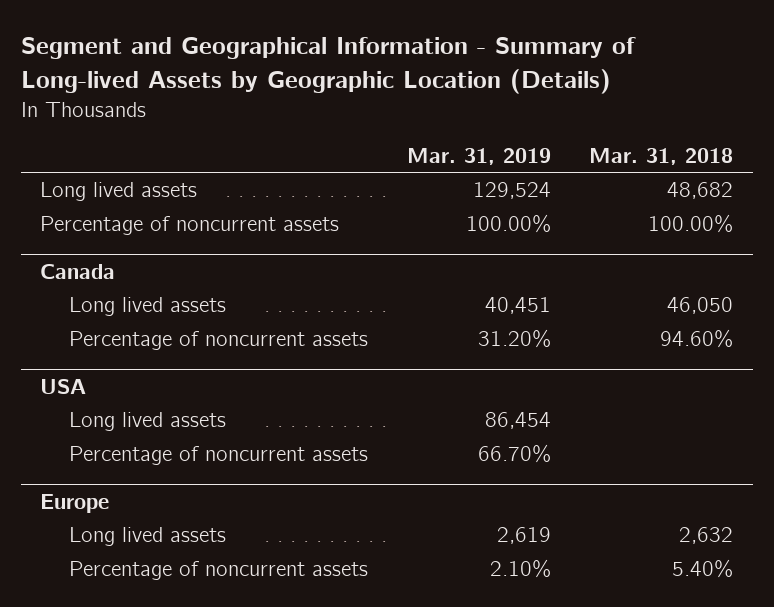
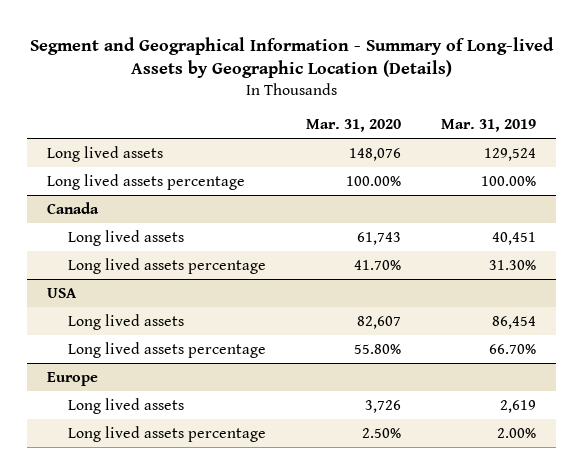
[589,147,734,165] Mar. 31, 2018 -> none
none -> [306,119,402,133] Mar. 31, 2020
[40,216,340,236] Percentage of noncurrent assets -> [46,173,245,190] Long lived assets percentage
[68,331,368,351] Percentage of noncurrent assets -> [68,257,267,274] Long lived assets percentage
[477,329,551,349] 31.20% -> [489,259,537,270] 31.30%
[68,446,368,466] Percentage of noncurrent assets -> [68,341,267,358] Long lived assets percentage
[68,561,368,581] Percentage of noncurrent assets -> [68,425,267,442] Long lived assets percentage
[489,559,551,579] 2.10% -> [497,427,537,438] 2.00%

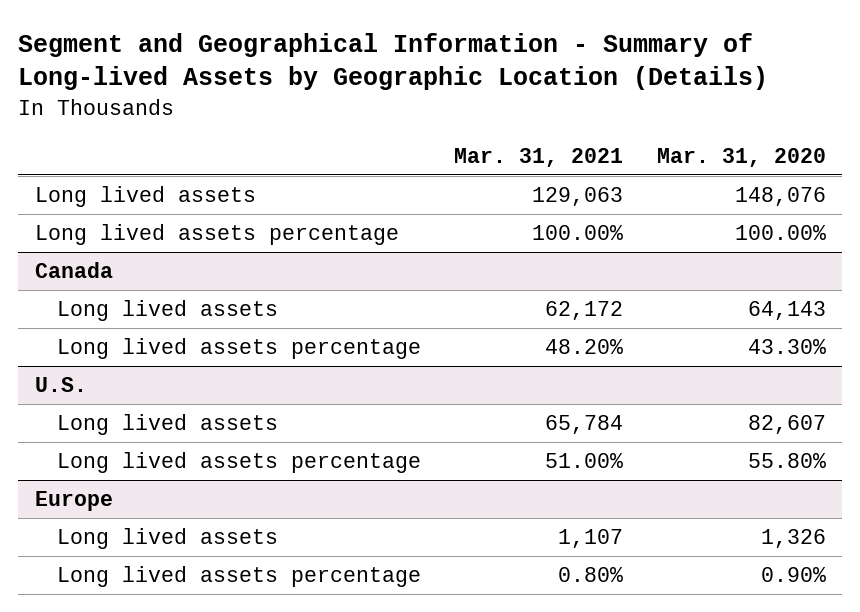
[441,119,537,133] Mar. 31, 2019 -> none
none -> [454,147,624,167] Mar. 31, 2021
[357,231,402,245] 61,743 -> [747,301,826,321] 64,143
[354,259,402,270] 41.70% -> [747,339,826,355] 43.30%
[46,287,77,298] USA -> [34,377,87,393] U.S.
[365,399,402,413] 3,726 -> [760,529,826,549] 1,326
[362,427,402,438] 2.50% -> [760,567,826,583] 0.90%

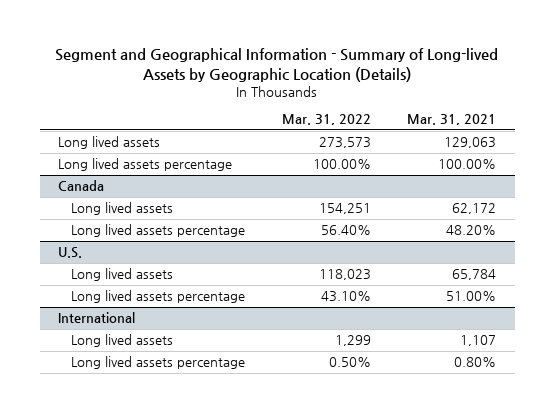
[656,147,826,167] Mar. 31, 2020 -> none
none -> [281,114,371,126] Mar. 31, 2022
[34,491,113,512] Europe -> [58,312,136,324] International

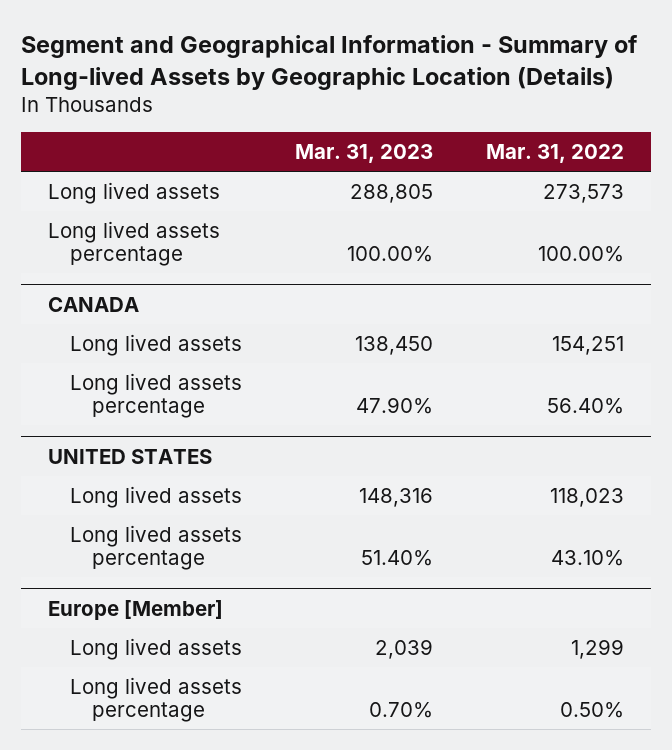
[407,114,497,126] Mar. 31, 2021 -> none
none -> [295,144,434,164] Mar. 31, 2023
[58,180,105,192] Canada -> [47,296,139,312] CANADA
[58,247,83,259] U.S. -> [47,448,212,464] UNITED STATES
[58,312,136,324] International -> [47,599,223,620] Europe [Member]

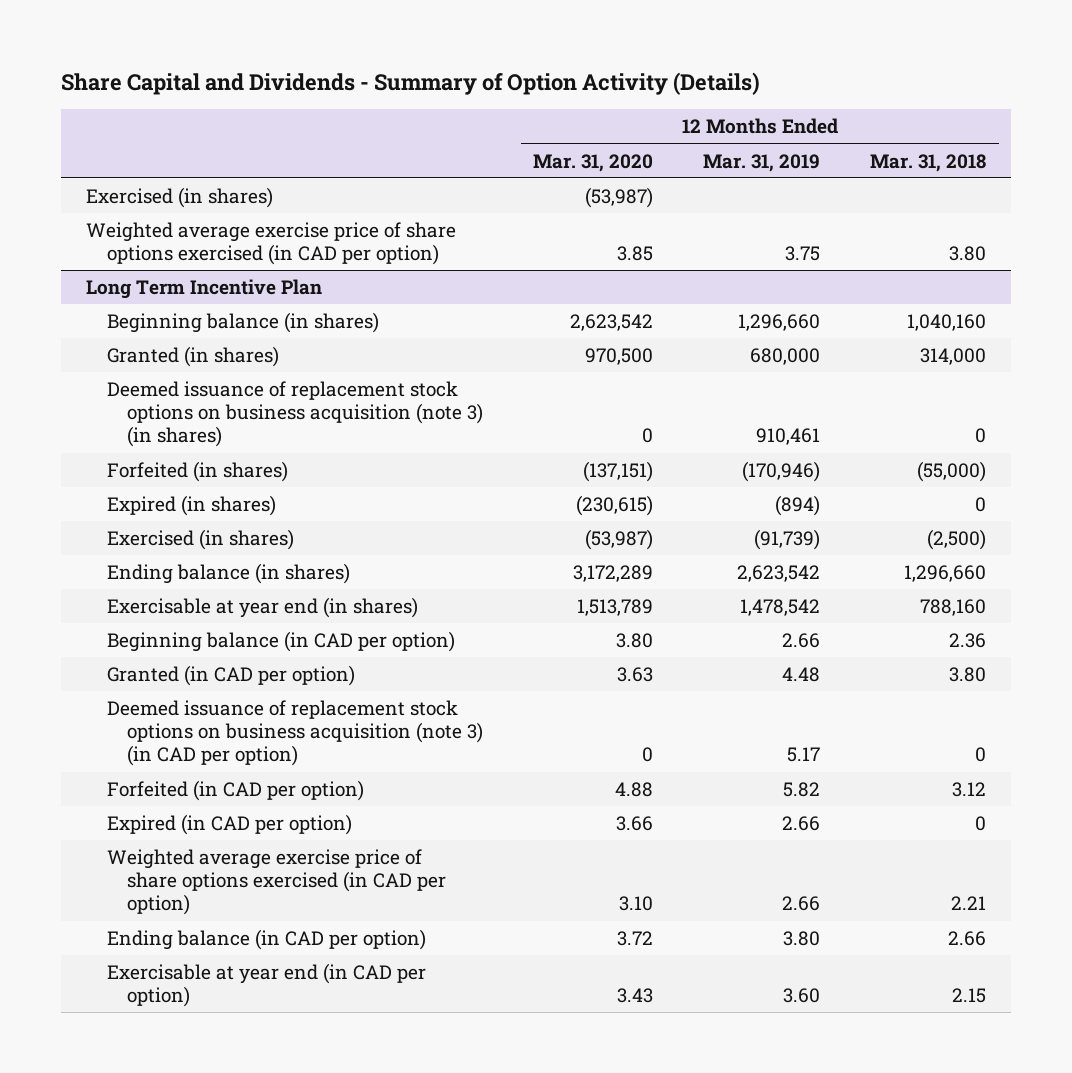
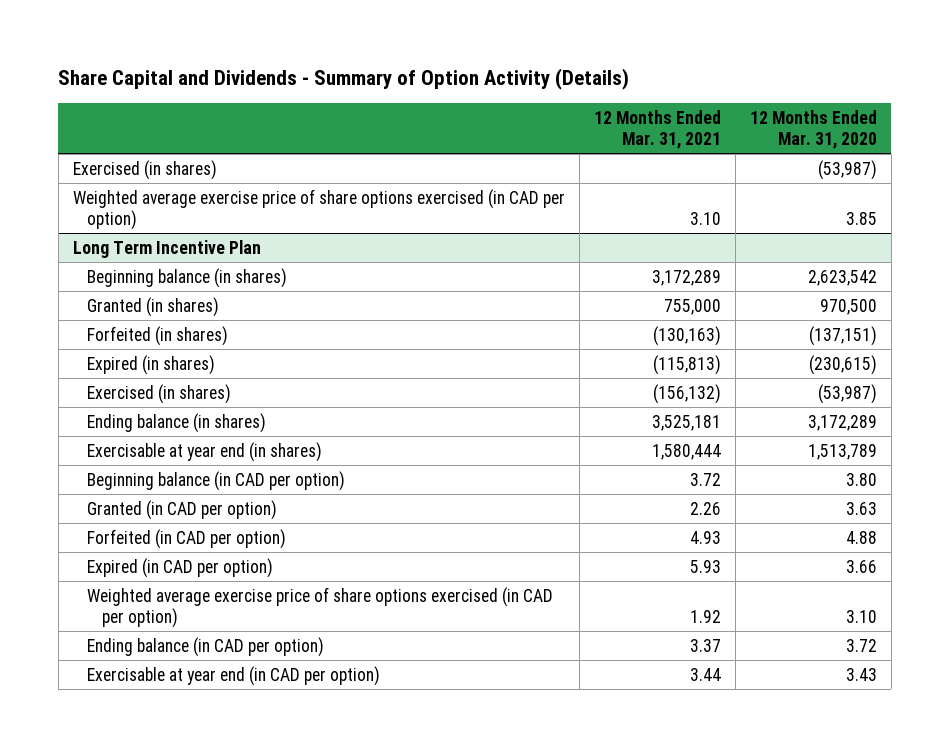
[703,153,821,172] Mar. 31, 2019 -> none
[870,153,987,172] Mar. 31, 2018 -> none
none -> [593,109,721,150] 12 Months Ended Mar. 31, 2021
[106,380,484,448] Deemed issuance of replacement stock options on business acquisition (note 3) (in shares) -> none
[106,699,484,767] Deemed issuance of replacement stock options on business acquisition (note 3) (in CAD per option) -> none

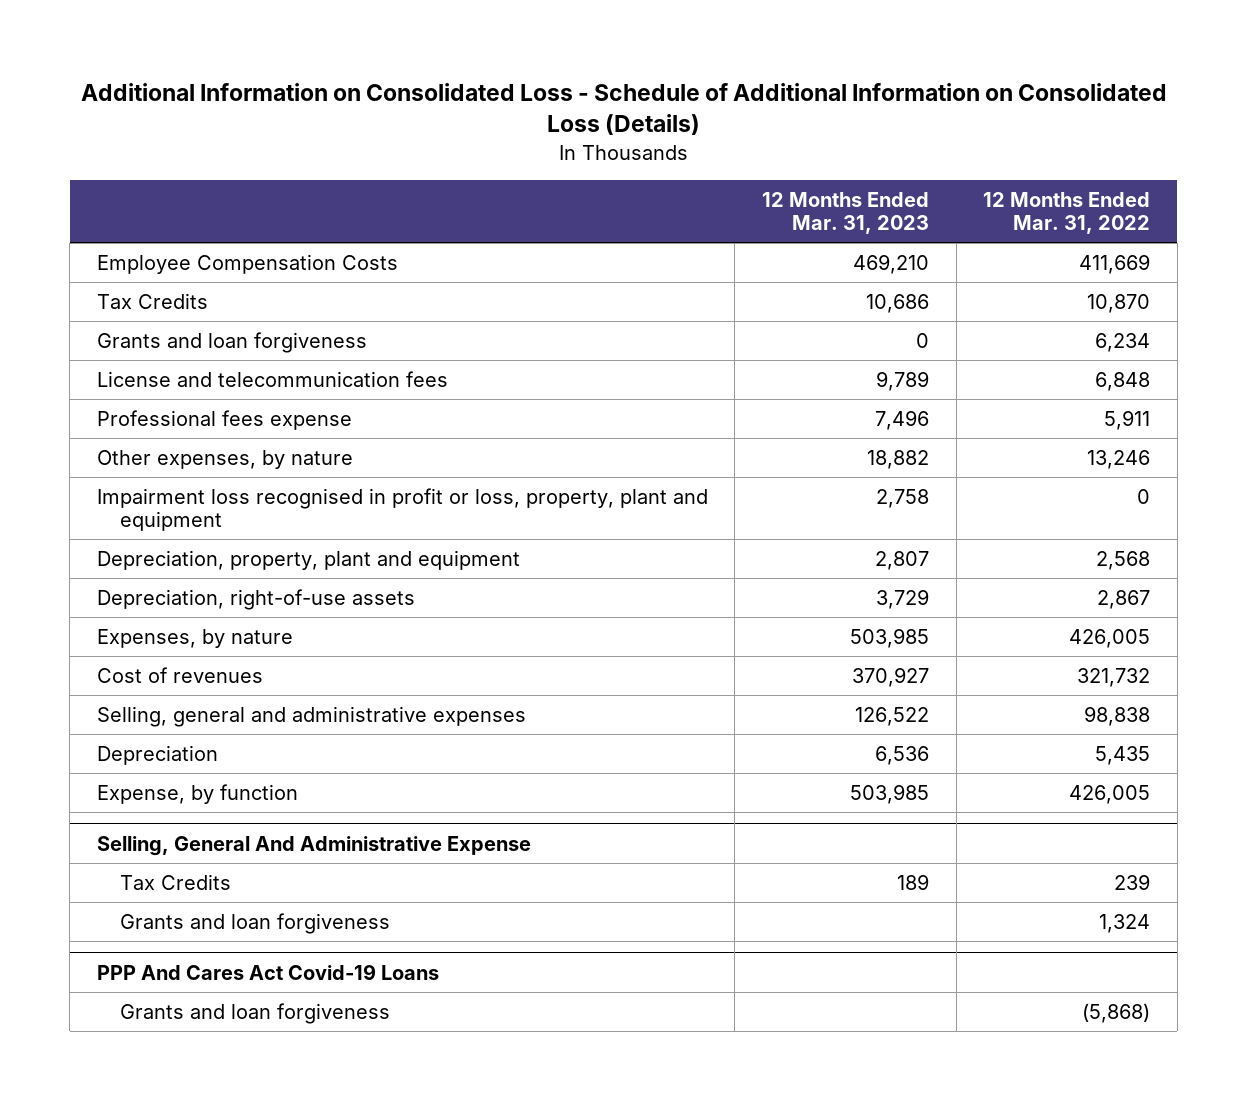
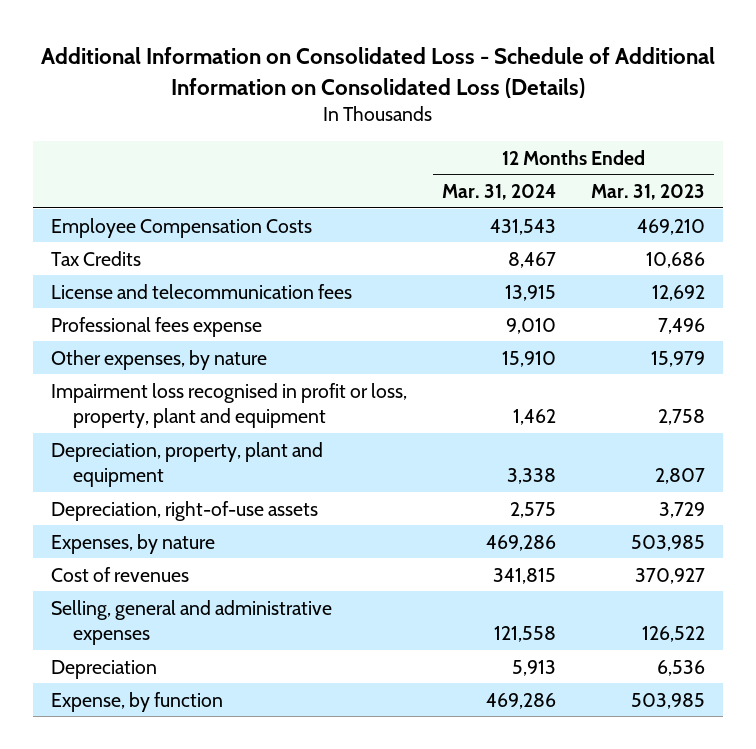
[983,191,1151,234] 12 Months Ended Mar. 31, 2022 -> none
none -> [442,184,557,201] Mar. 31, 2024
[96,331,367,353] Grants and loan forgiveness -> none
[876,370,930,391] 9,789 -> [652,284,706,301] 12,692
[867,449,930,469] 18,882 -> [651,350,706,367] 15,979
[96,835,531,856] Selling, General And Administrative Expense -> none
[120,873,232,890] Tax Credits -> none
[120,912,391,934] Grants and loan forgiveness -> none
[96,963,439,980] PPP And Cares Act Covid-19 Loans -> none
[120,1002,391,1024] Grants and loan forgiveness -> none

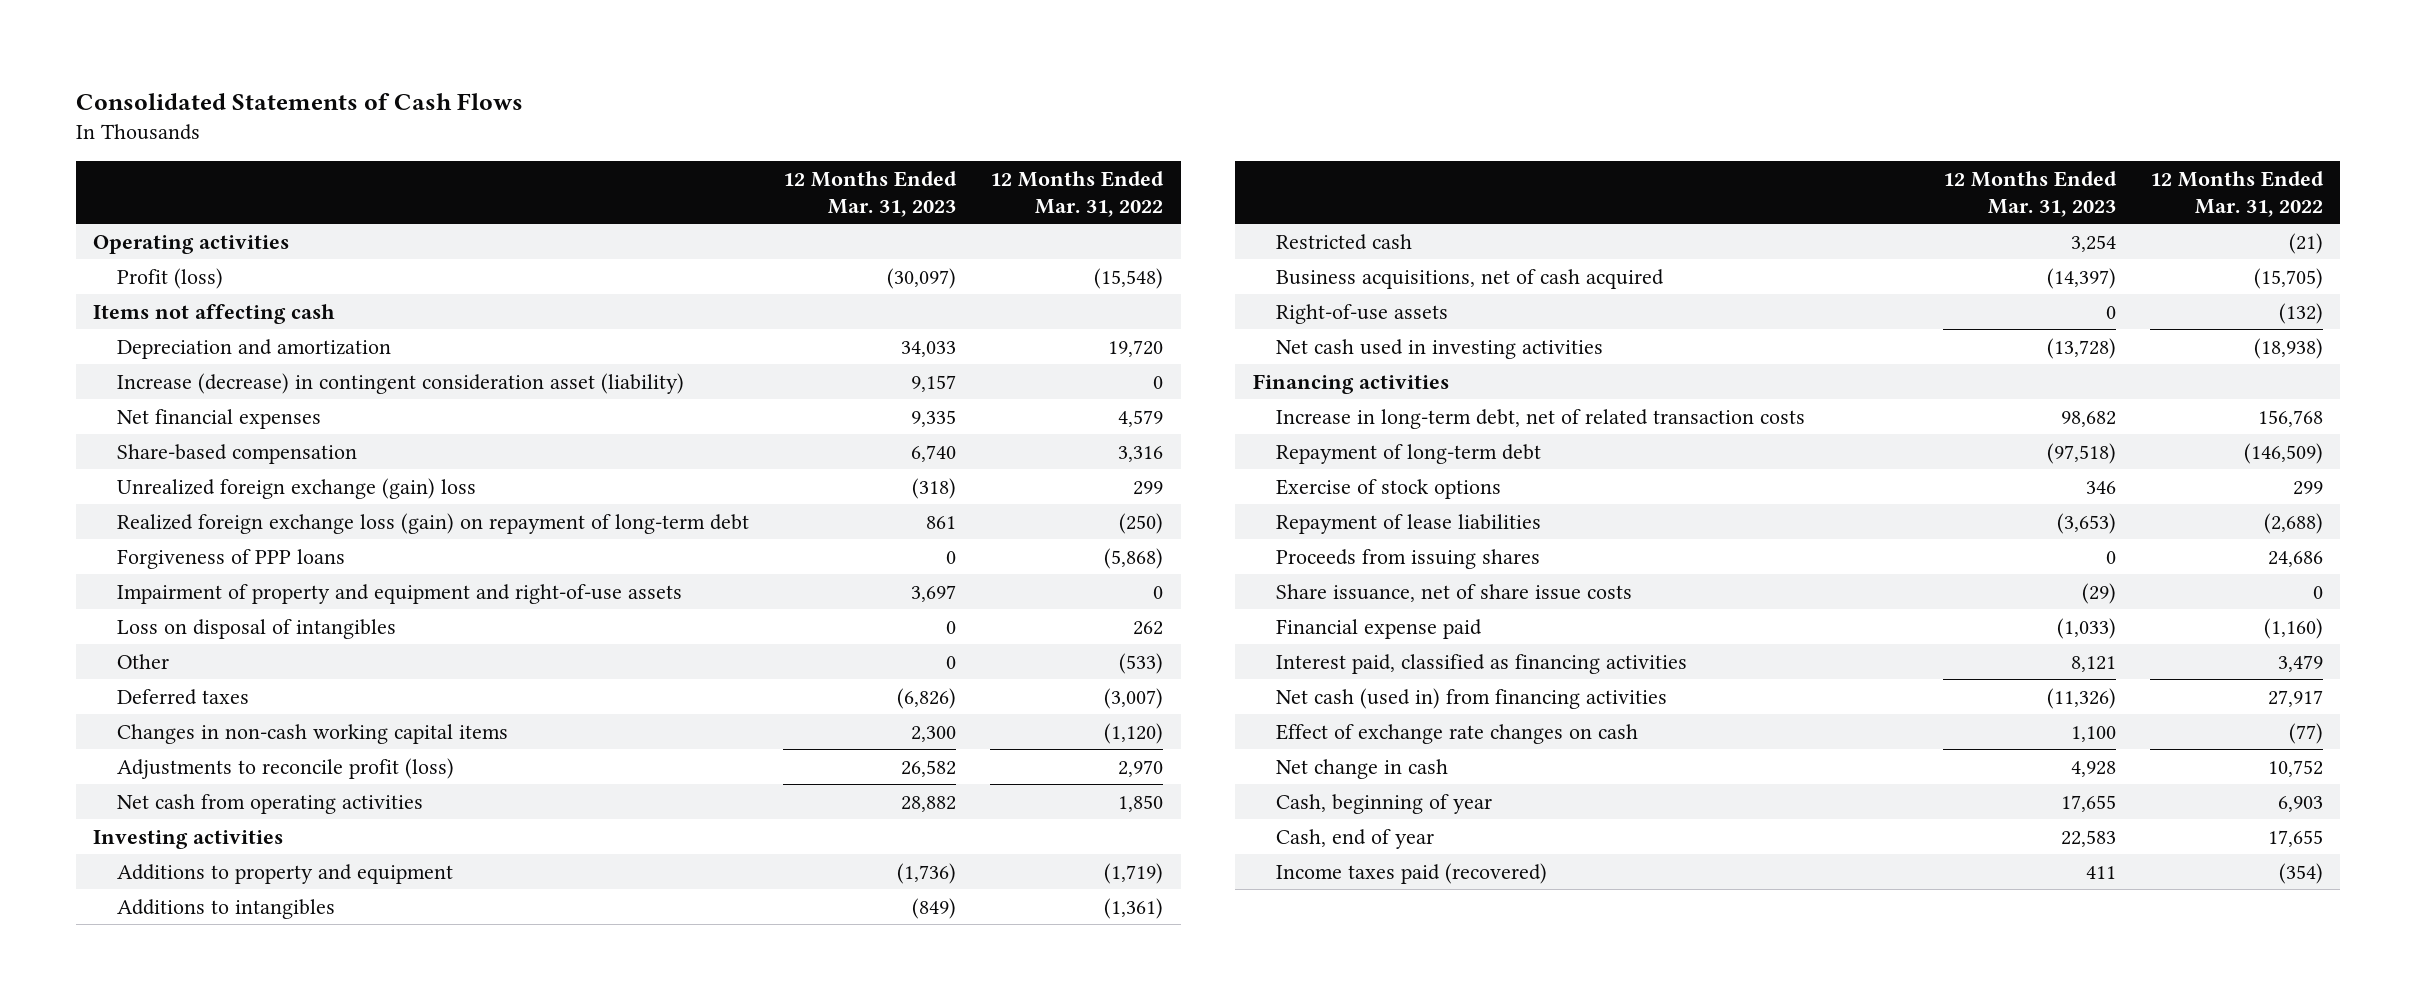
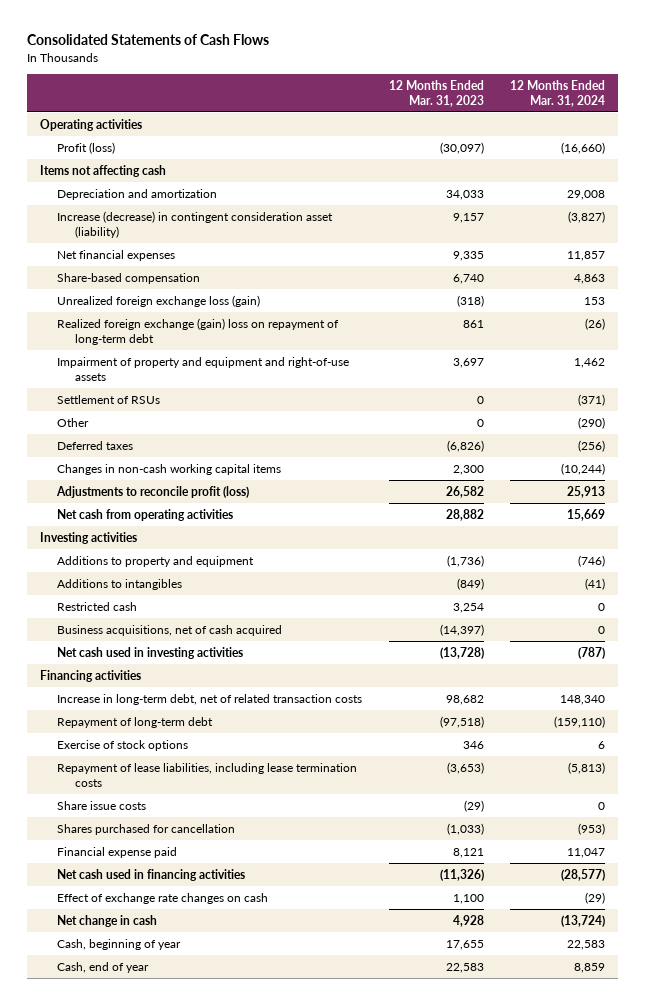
[990,171,1165,217] 12 Months Ended Mar. 31, 2022 -> none
none -> [510,79,606,107] 12 Months Ended Mar. 31, 2024
[116,548,345,569] Forgiveness of PPP loans -> none
[116,477,476,499] Unrealized foreign exchange (gain) loss -> [57,294,261,307] Unrealized foreign exchange loss (gain)
[116,512,749,534] Realized foreign exchange loss (gain) on repayment of long-term debt -> [57,317,340,345] Realized foreign exchange (gain) loss on repayment of long-term debt
[116,618,396,639] Loss on disposal of intangibles -> none
none -> [57,394,161,404] Settlement of RSUs
[1276,303,1449,324] Right-of-use assets -> none
[1276,548,1541,569] Proceeds from issuing shares -> none
[1276,653,1688,674] Interest paid, classified as financing activities -> none
[1276,513,1542,534] Repayment of lease liabilities -> [57,762,358,787] Repayment of lease liabilities, including lease termination costs
[1276,583,1633,602] Share issuance, net of share issue costs -> [57,800,147,810] Share issue costs
none -> [57,823,236,835] Shares purchased for cancellation
[2056,617,2116,639] (1,033) -> [452,847,484,858] 8,121
[1276,687,1668,709] Net cash (used in) from financing activities -> [57,868,246,881] Net cash used in financing activities
[1276,862,1548,884] Income taxes paid (recovered) -> none

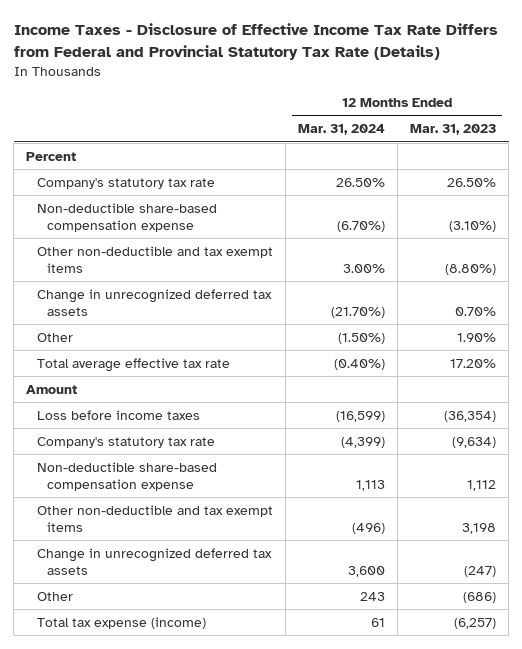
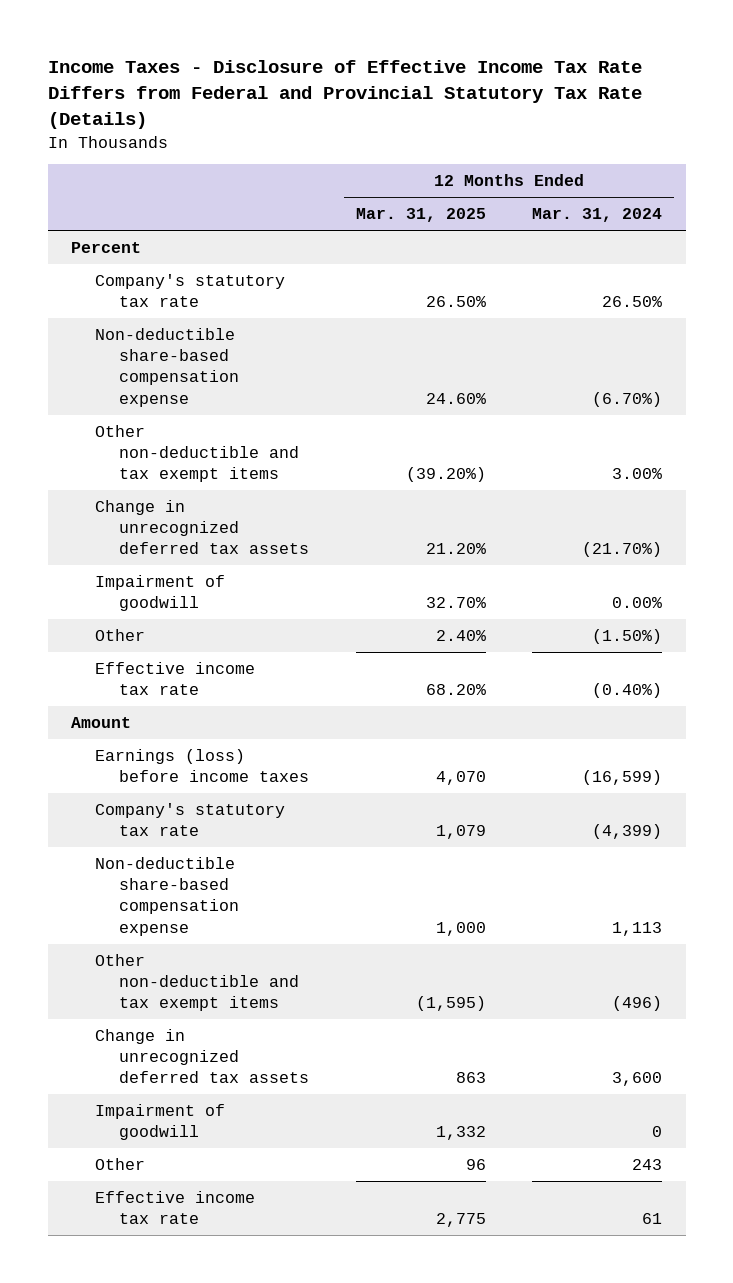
[410,124,497,136] Mar. 31, 2023 -> none
none -> [355,208,486,223] Mar. 31, 2025
none -> [95,574,226,612] Impairment of goodwill
[36,357,230,372] Total average effective tax rate -> [95,661,256,696] Effective income tax rate
[36,409,200,420] Loss before income taxes -> [95,748,310,783] Earnings (loss) before income taxes
none -> [95,1103,226,1141] Impairment of goodwill
[36,616,206,629] Total tax expense (income) -> [95,1190,256,1225] Effective income tax rate

